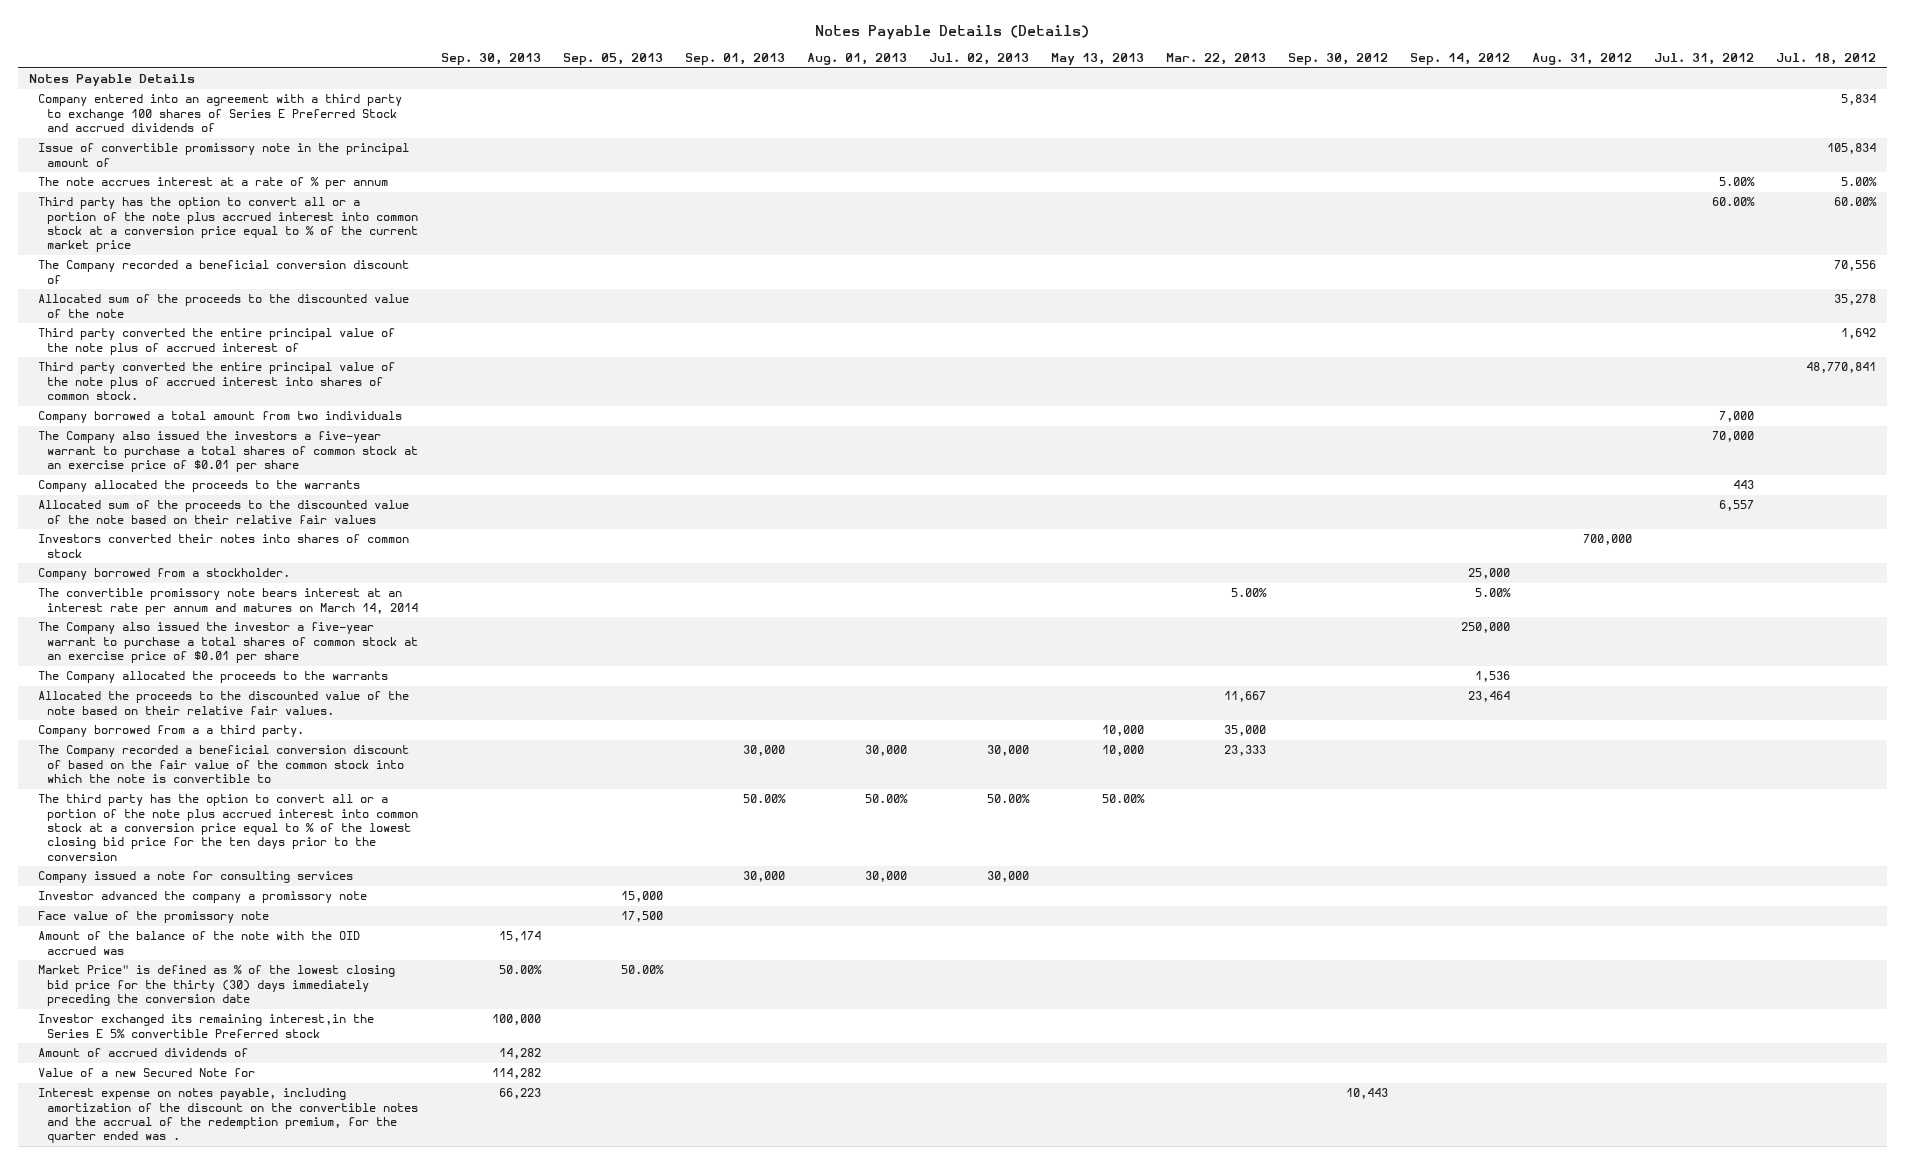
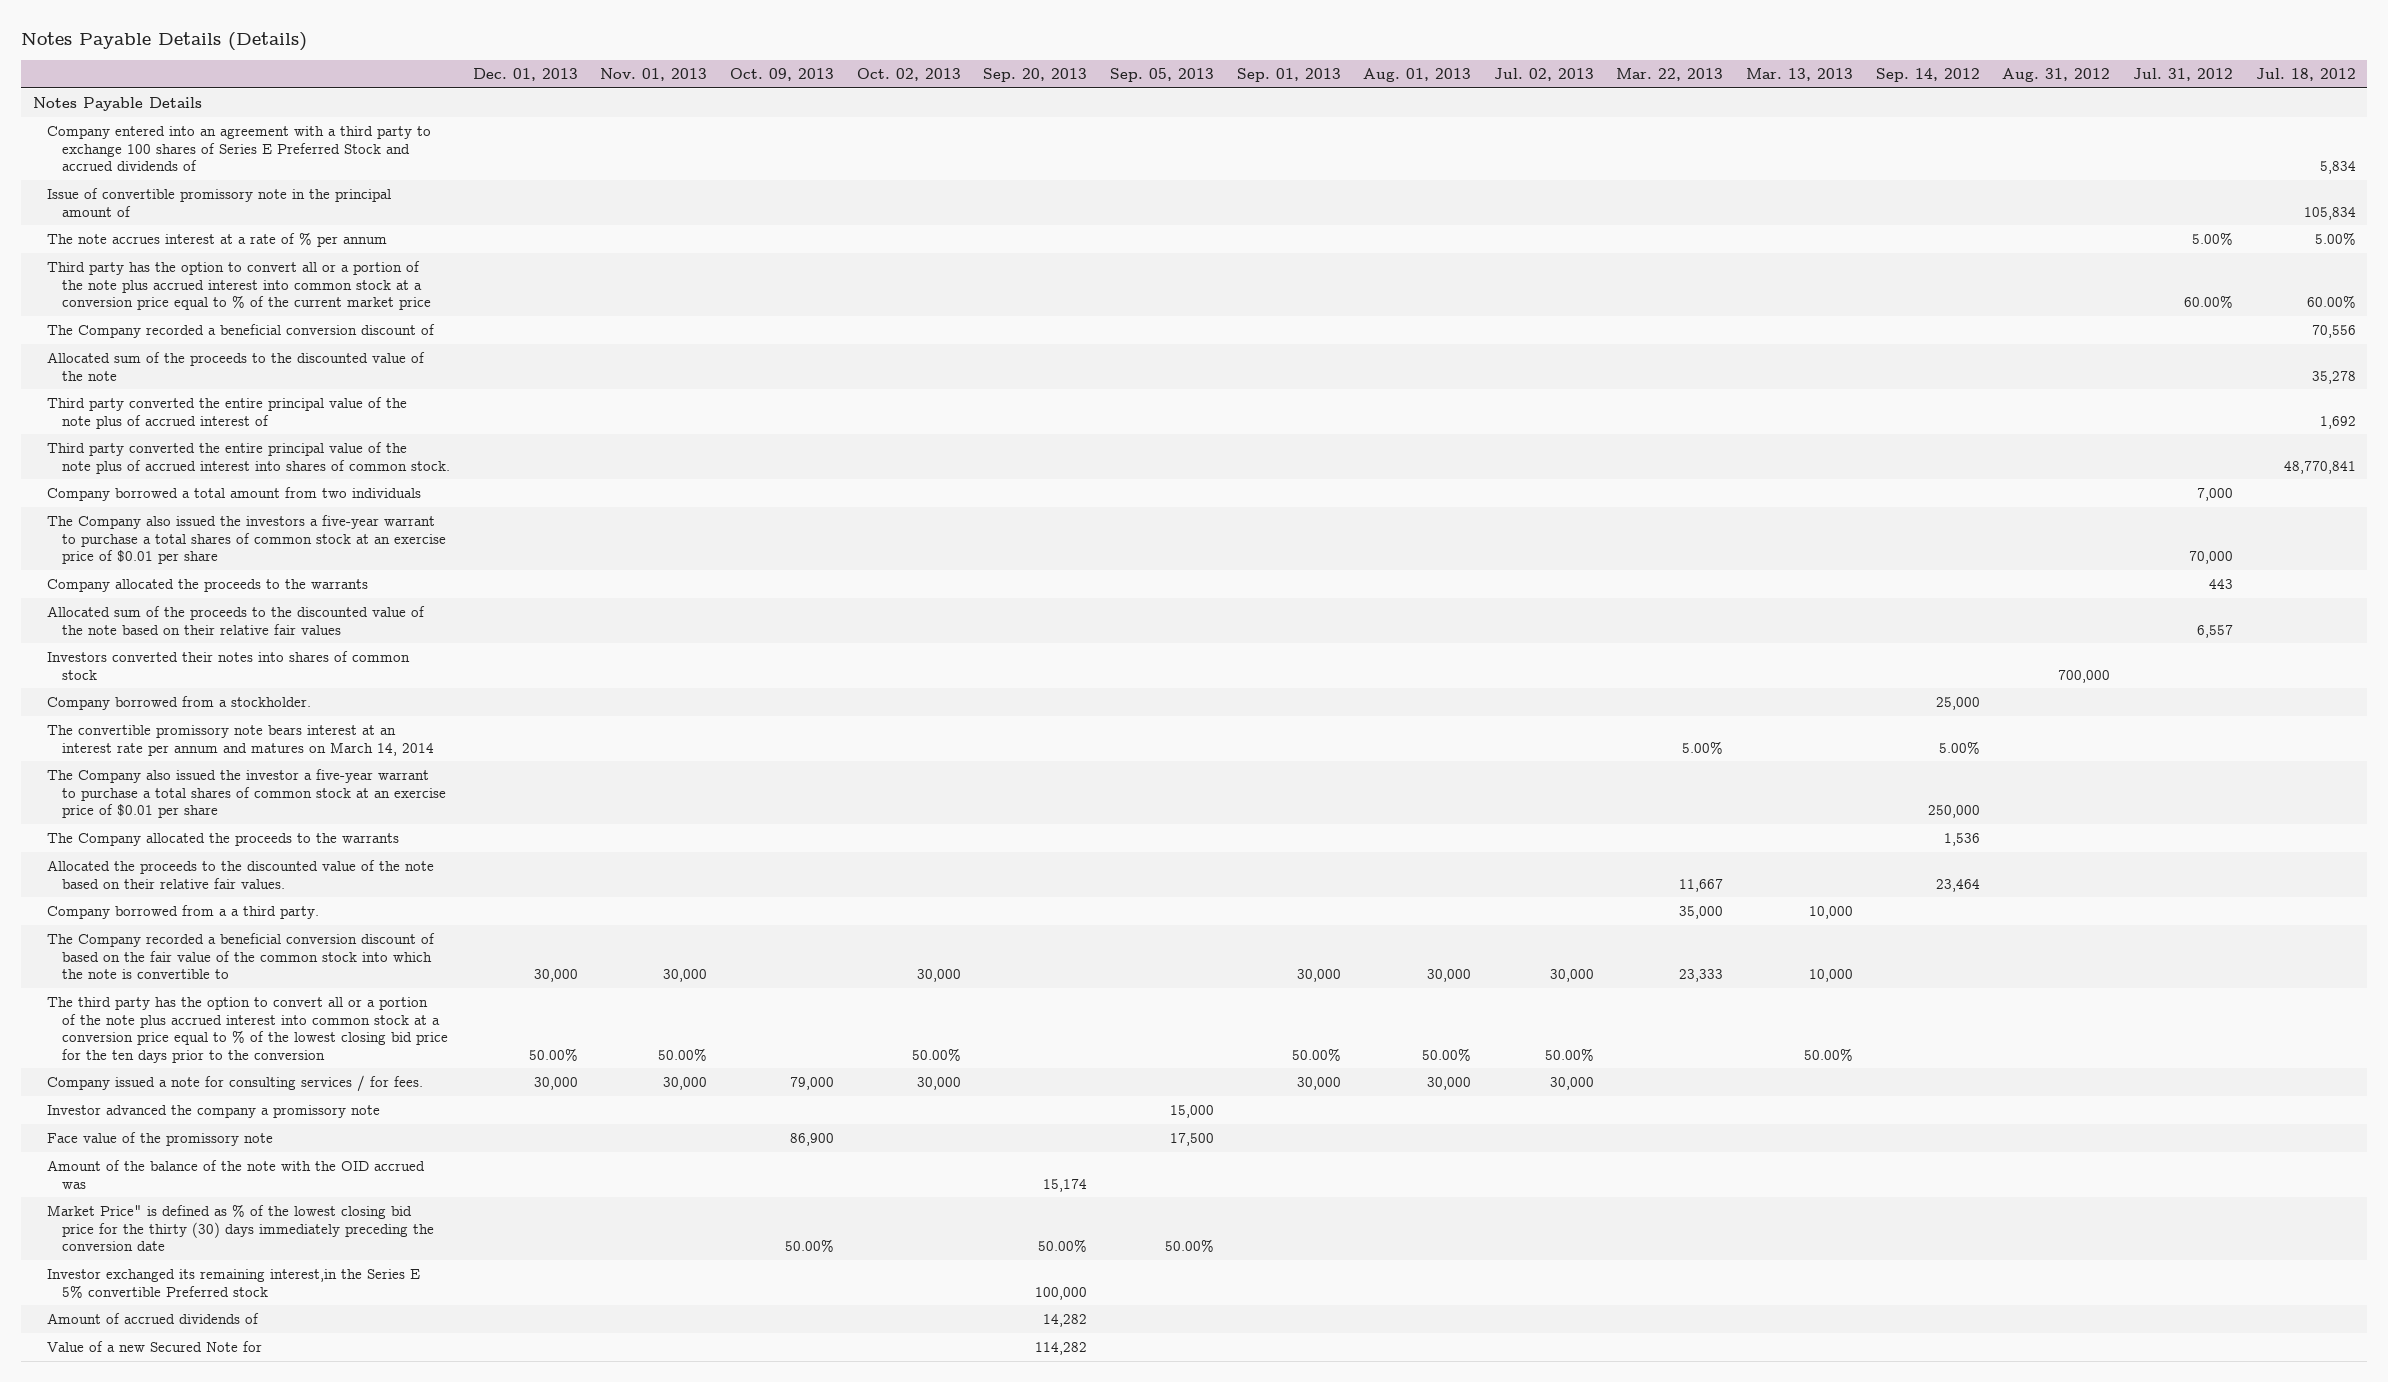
[440,53,541,66] Sep. 30, 2013 -> none
[1050,53,1144,66] May 13, 2013 -> none
[1288,53,1389,66] Sep. 30, 2012 -> none
none -> [472,68,578,82] Dec. 01, 2013
none -> [600,68,708,82] Nov. 01, 2013
none -> [730,68,835,82] Oct. 09, 2013
none -> [856,68,961,82] Oct. 02, 2013
none -> [983,68,1088,83] Sep. 20, 2013
none -> [1746,68,1854,82] Mar. 13, 2013
[37,871,353,884] Company issued a note for consulting services -> [47,1075,424,1093] Company issued a note for consulting services / for fees.
[37,1088,419,1144] Interest expense on notes payable, including amortization of the discount on the convertible notes and the accrual of the redemption premium, for the quarter ended was . -> none

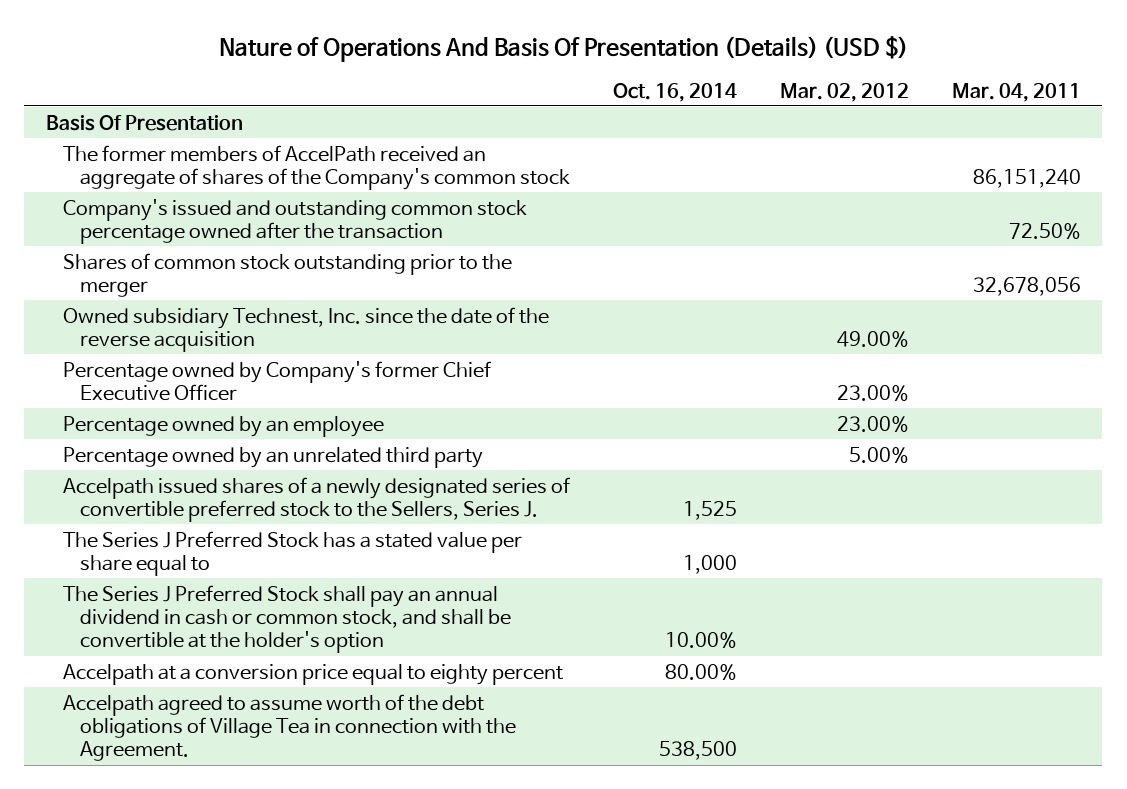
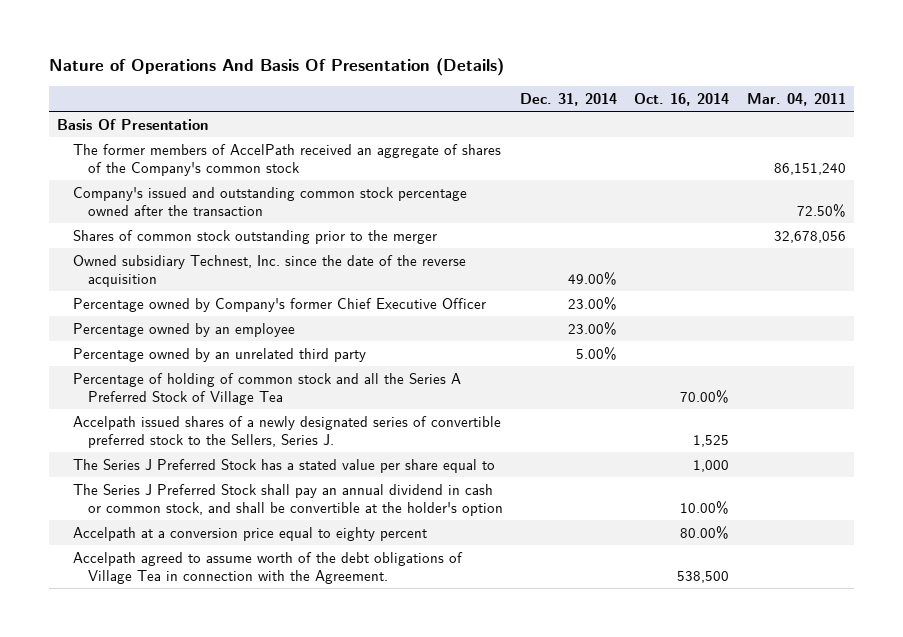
[219,36,909,63] Nature of Operations And Basis Of Presentation (Details) (USD $) -> [48,58,504,77] Nature of Operations And Basis Of Presentation (Details)
[779,82,909,102] Mar. 02, 2012 -> none
none -> [520,92,618,106] Dec. 31, 2014
none -> [72,372,461,405] Percentage of holding of common stock and all the Series A Preferred Stock of Village Tea

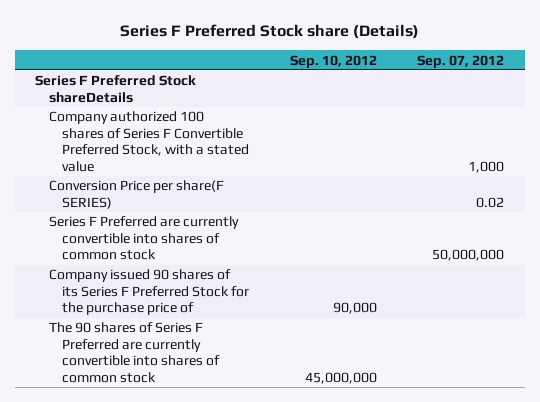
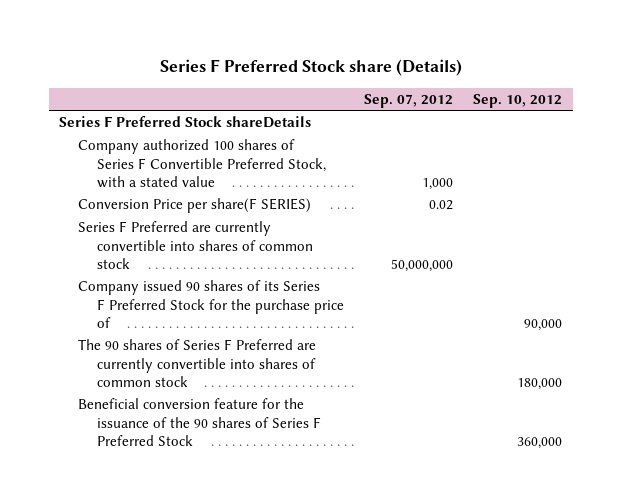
[304,371,377,384] 45,000,000 -> [517,377,563,390] 180,000
none -> [77,398,321,446] Beneficial conversion feature for the issuance of the 90 shares of Series F Preferred Stock

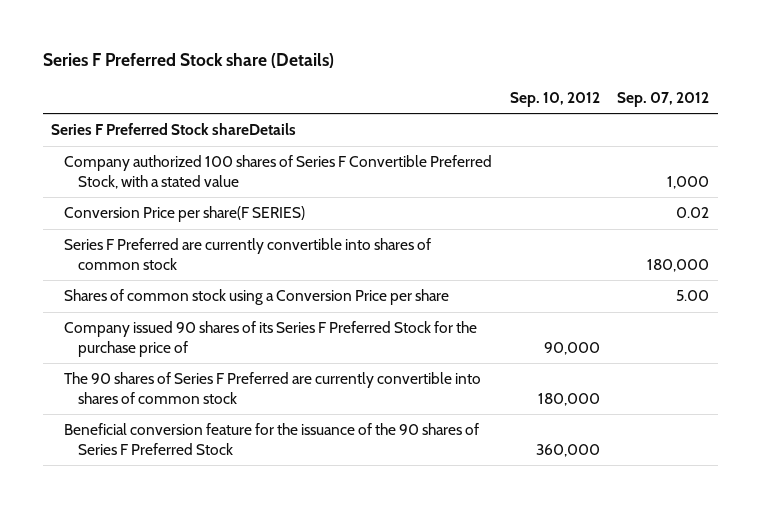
[391,258,454,272] 50,000,000 -> [647,258,710,272] 180,000
none -> [64,289,450,306] Shares of common stock using a Conversion Price per share

